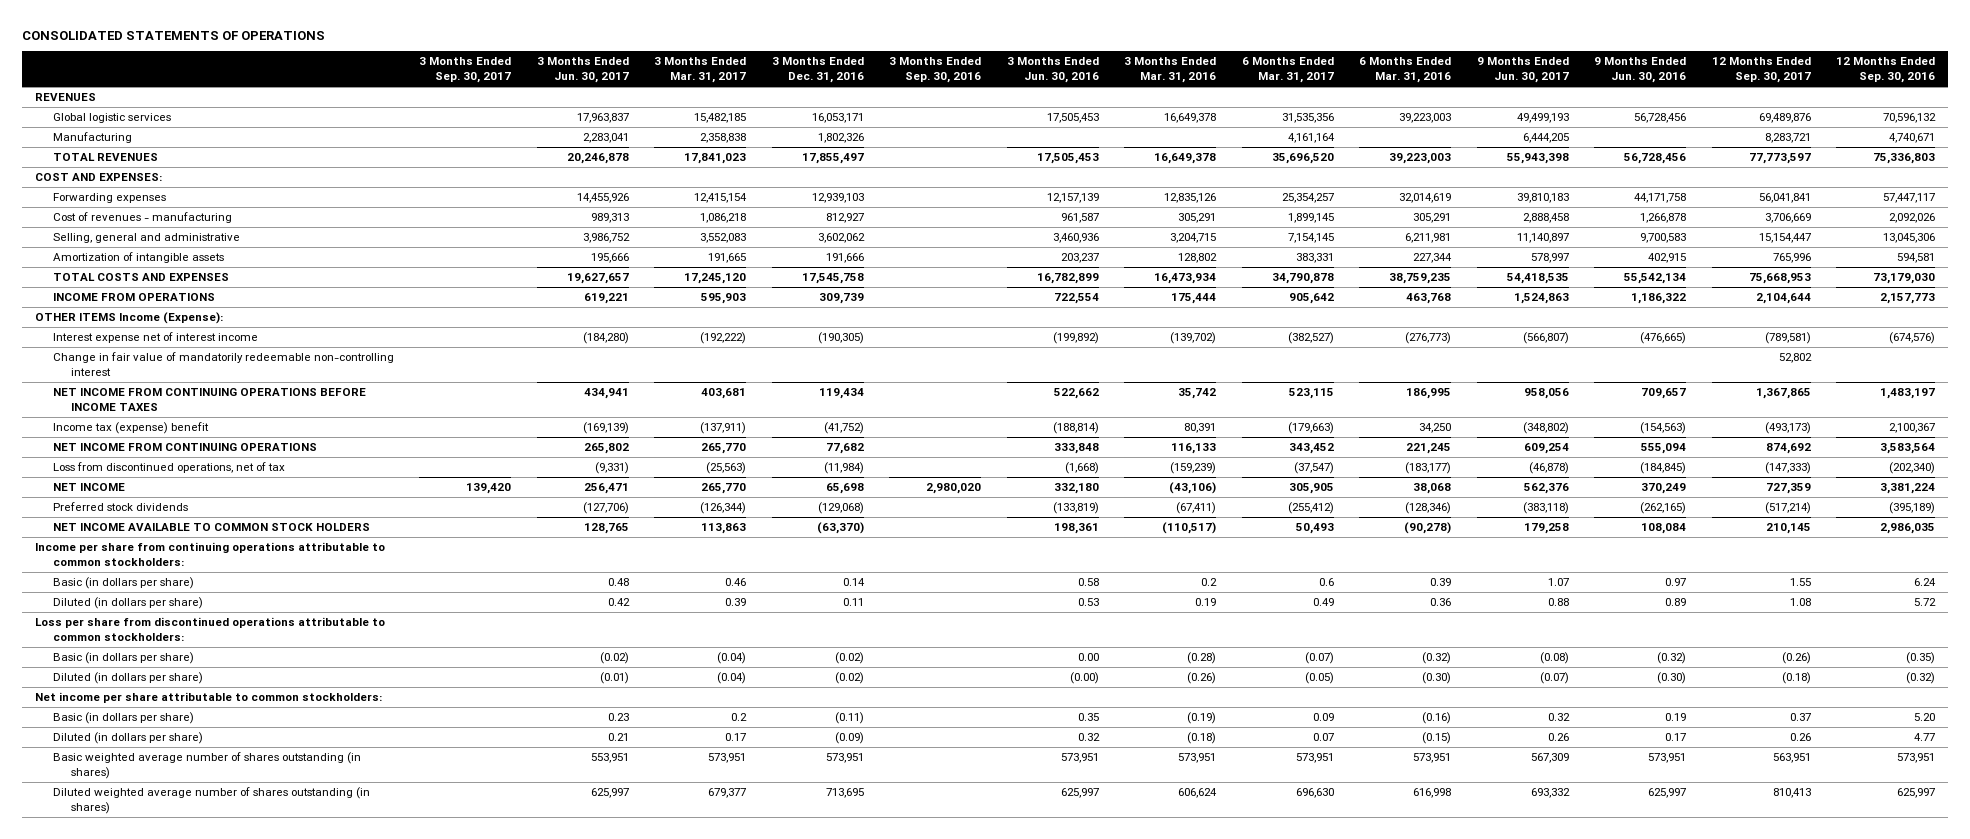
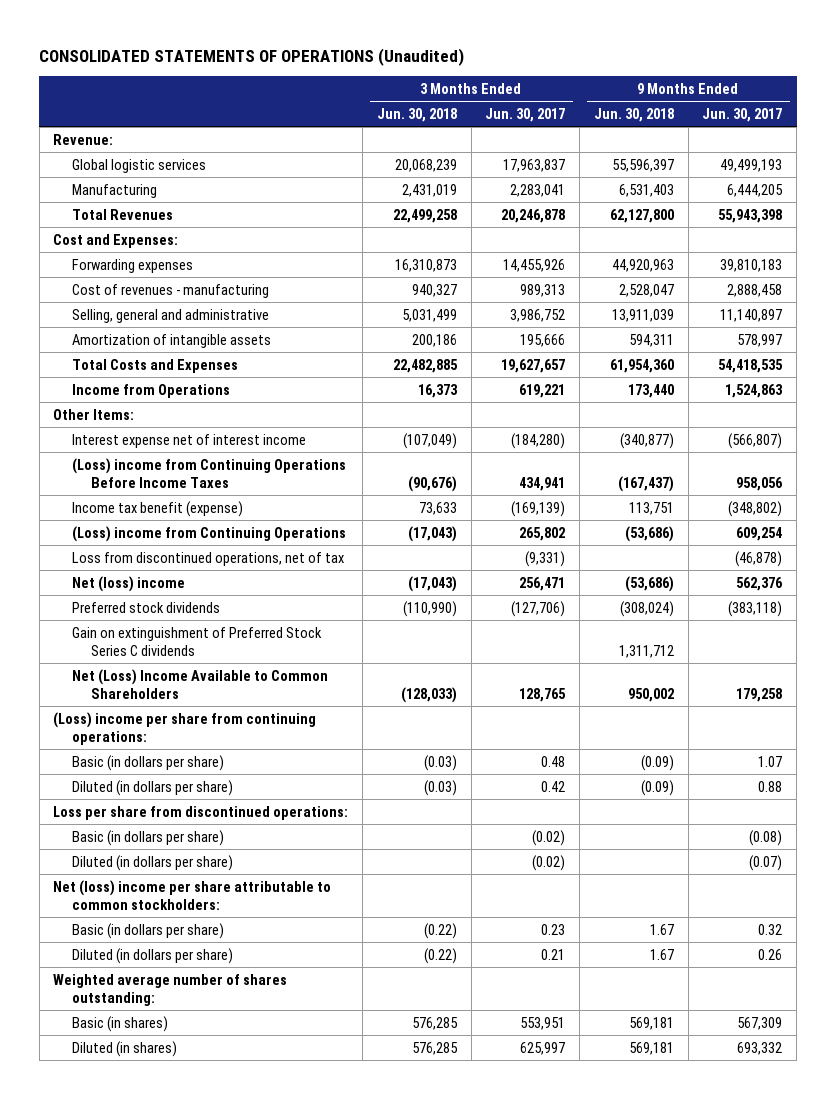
[22,30,326,40] CONSOLIDATED STATEMENTS OF OPERATIONS -> [39,47,465,66] CONSOLIDATED STATEMENTS OF OPERATIONS (Unaudited)
[419,57,512,83] 3 Months Ended Sep. 30, 2017 -> none
[654,57,747,83] 3 Months Ended Mar. 31, 2017 -> none
[771,57,864,83] 3 Months Ended Dec. 31, 2016 -> none
[889,57,982,83] 3 Months Ended Sep. 30, 2016 -> none
[1006,57,1099,83] 3 Months Ended Jun. 30, 2016 -> none
[1124,57,1217,83] 3 Months Ended Mar. 31, 2016 -> none
[1241,57,1334,83] 6 Months Ended Mar. 31, 2017 -> none
[1359,57,1452,83] 6 Months Ended Mar. 31, 2016 -> none
[1594,57,1687,83] 9 Months Ended Jun. 30, 2016 -> none
[1711,57,1811,83] 12 Months Ended Sep. 30, 2017 -> none
[1836,57,1936,83] 12 Months Ended Sep. 30, 2016 -> none
none -> [376,107,457,122] Jun. 30, 2018
none -> [593,107,674,122] Jun. 30, 2018
[35,93,97,102] REVENUES -> [53,133,114,145] Revenue:
[52,153,158,162] TOTAL REVENUES -> [72,208,174,220] Total Revenues
[35,173,163,182] COST AND EXPENSES: -> [53,233,179,248] Cost and Expenses:
[52,273,229,282] TOTAL COSTS AND EXPENSES -> [72,358,239,373] Total Costs and Expenses
[52,293,215,302] INCOME FROM OPERATIONS -> [72,383,231,398] Income from Operations
[35,312,224,325] OTHER ITEMS Income (Expense): -> [53,408,135,420] Other Items:
[52,352,394,376] Change in fair value of mandatorily redeemable non-controlling interest -> none
[52,388,366,411] NET INCOME FROM CONTINUING OPERATIONS BEFORE INCOME TAXES -> [72,457,347,489] (Loss) income from Continuing Operations Before Income Taxes
[52,422,209,435] Income tax (expense) benefit -> [72,500,244,517] Income tax benefit (expense)
[52,443,317,452] NET INCOME FROM CONTINUING OPERATIONS -> [72,525,347,542] (Loss) income from Continuing Operations
[52,483,125,492] NET INCOME -> [72,575,186,592] Net (loss) income
none -> [72,626,323,657] Gain on extinguishment of Preferred Stock Series C dividends
[52,523,370,532] NET INCOME AVAILABLE TO COMMON STOCK HOLDERS -> [72,668,329,700] Net (Loss) Income Available to Common Shareholders
[35,542,386,566] Income per share from continuing operations attributable to common stockholders: -> [53,711,317,746] (Loss) income per share from continuing operations:
[35,617,386,641] Loss per share from discontinued operations attributable to common stockholders: -> [53,805,349,820] Loss per share from discontinued operations:
[599,672,629,685] (0.01) -> [532,854,566,871] (0.02)
[35,692,383,704] Net income per share attributable to common stockholders: -> [53,879,332,911] Net (loss) income per share attributable to common stockholders:
none -> [53,973,288,1007] Weighted average number of shares outstanding:
[52,752,361,779] Basic weighted average number of shares outstanding (in shares) -> [72,1015,169,1032] Basic (in shares)
[52,787,370,814] Diluted weighted average number of shares outstanding (in shares) -> [72,1040,178,1057] Diluted (in shares)

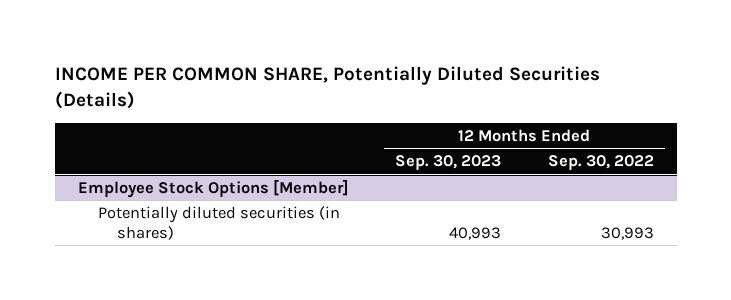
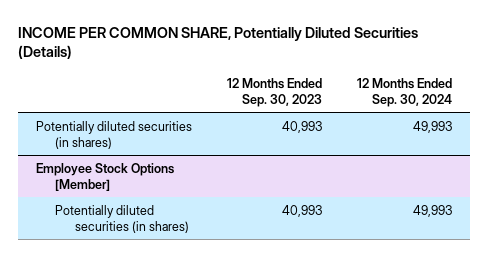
[547,155,654,171] Sep. 30, 2022 -> none
none -> [356,77,452,108] 12 Months Ended Sep. 30, 2024
none -> [35,120,192,149] Potentially diluted securities (in shares)

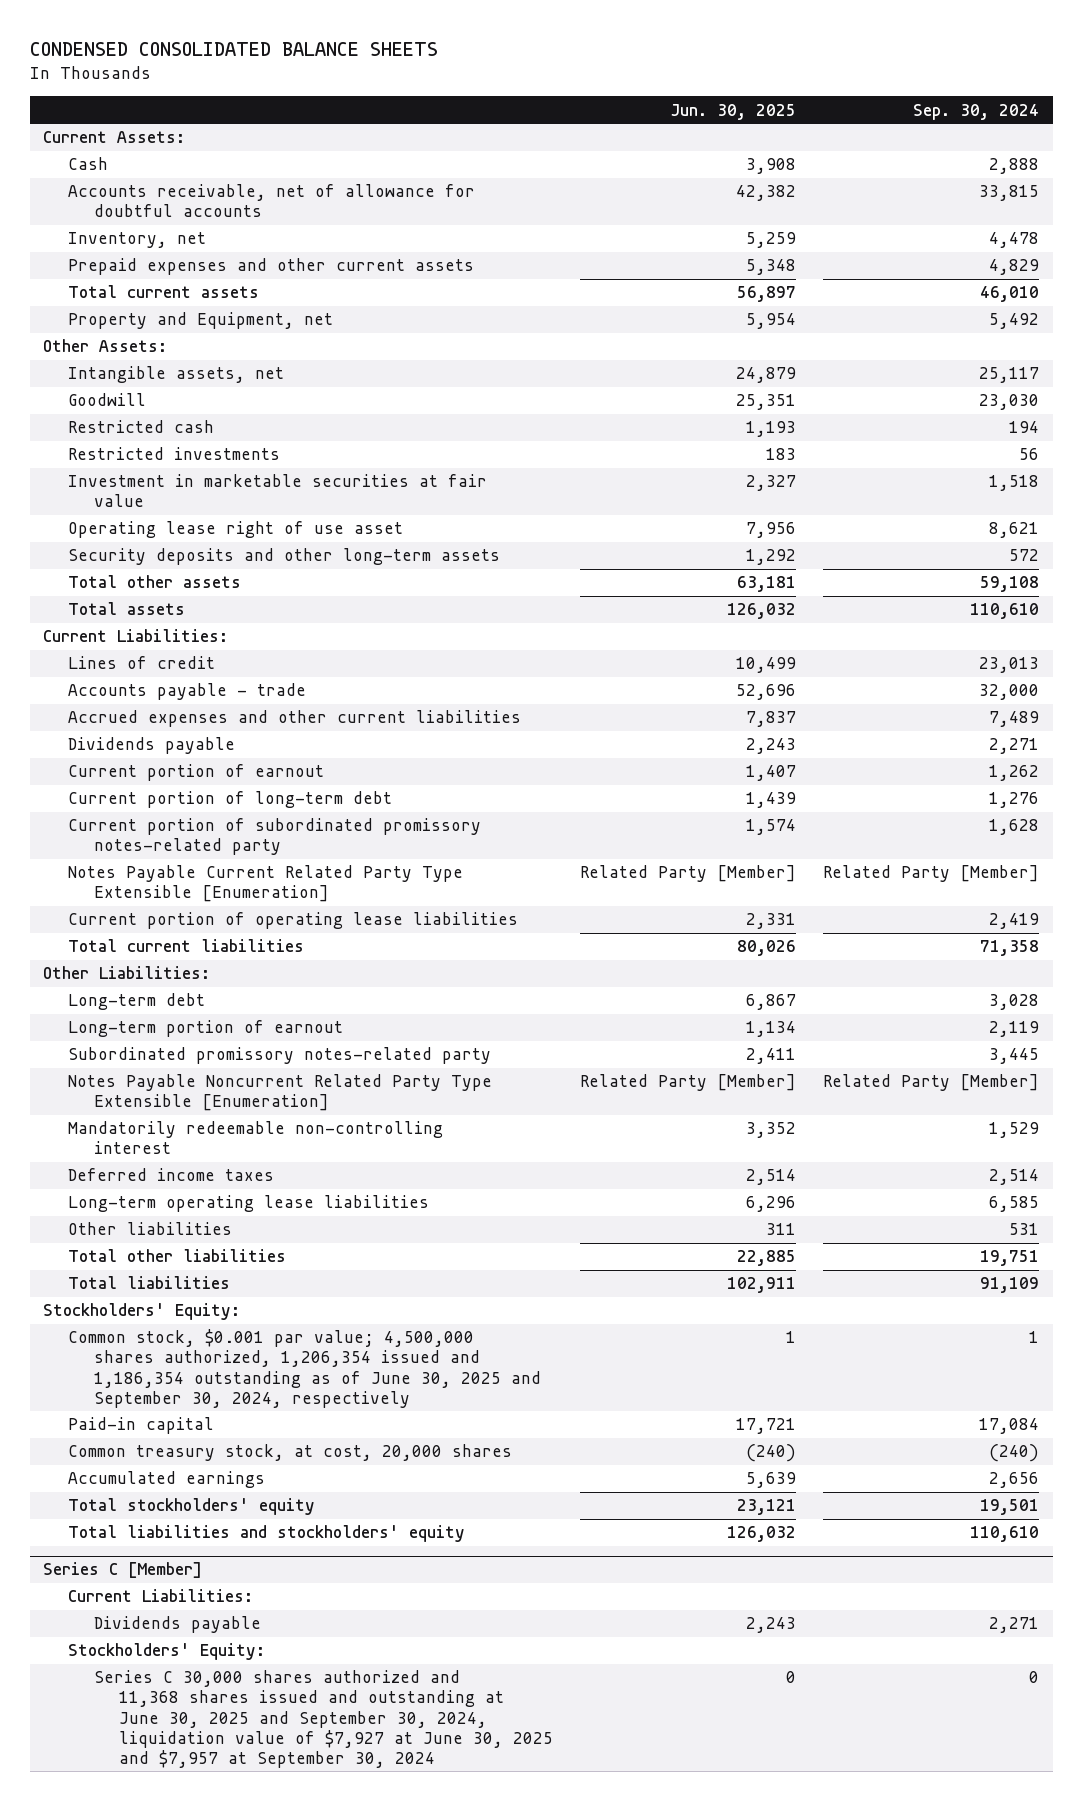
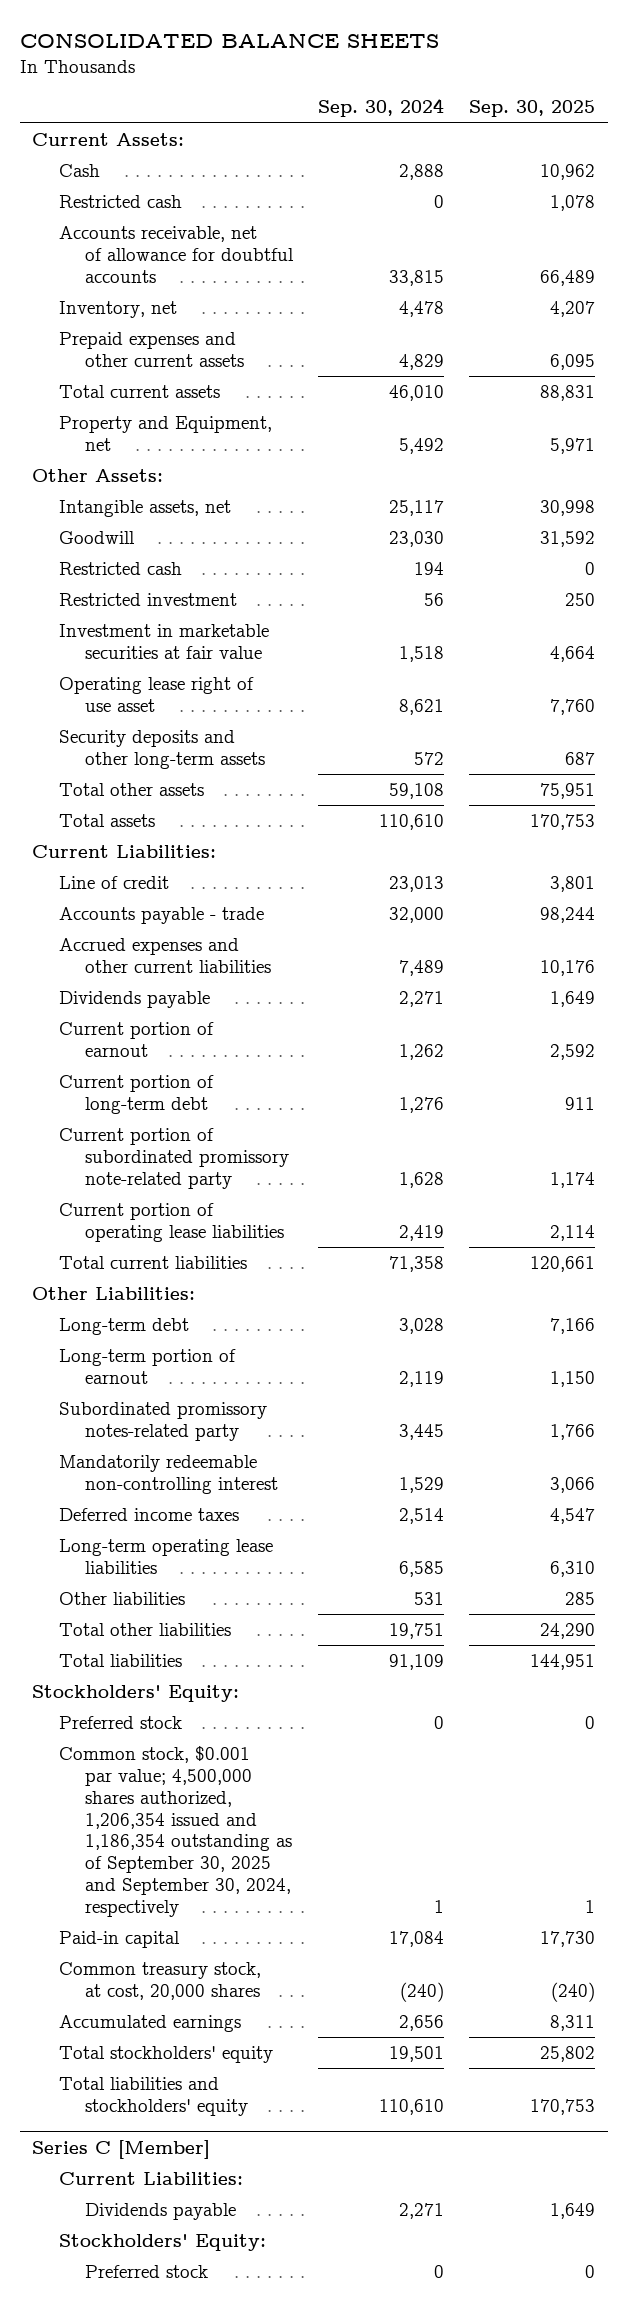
[29,42,438,57] CONDENSED CONSOLIDATED BALANCE SHEETS -> [19,33,439,49] CONSOLIDATED BALANCE SHEETS
[670,103,797,120] Jun. 30, 2025 -> none
none -> [469,100,596,118] Sep. 30, 2025
none -> [58,194,182,208] Restricted cash
[68,447,281,461] Restricted investments -> [58,592,237,606] Restricted investment
[68,656,216,670] Lines of credit -> [58,875,169,889] Line of credit
[68,865,464,903] Notes Payable Current Related Party Type Extensible [Enumeration] -> none
[68,818,482,856] Current portion of subordinated promissory notes-related party -> [58,1127,289,1189] Current portion of subordinated promissory note-related party
[68,1074,493,1112] Notes Payable Noncurrent Related Party Type Extensible [Enumeration] -> none
none -> [58,1715,182,1729] Preferred stock
[68,1329,541,1408] Common stock, $0.001 par value; 4,500,000 shares authorized, 1,206,354 issued and 1,186,354 outstanding as of June 30, 2025 and September 30, 2024, respectively -> [58,1745,292,1918] Common stock, $0.001 par value; 4,500,000 shares authorized, 1,206,354 issued and 1,186,354 outstanding as of September 30, 2025 and September 30, 2024, respectively
[93,1670,553,1768] Series C 30,000 shares authorized and 11,368 shares issued and outstanding at June 30, 2025 and September 30, 2024, liquidation value of $7,927 at June 30, 2025 and $7,957 at September 30, 2024 -> [84,2264,208,2278] Preferred stock

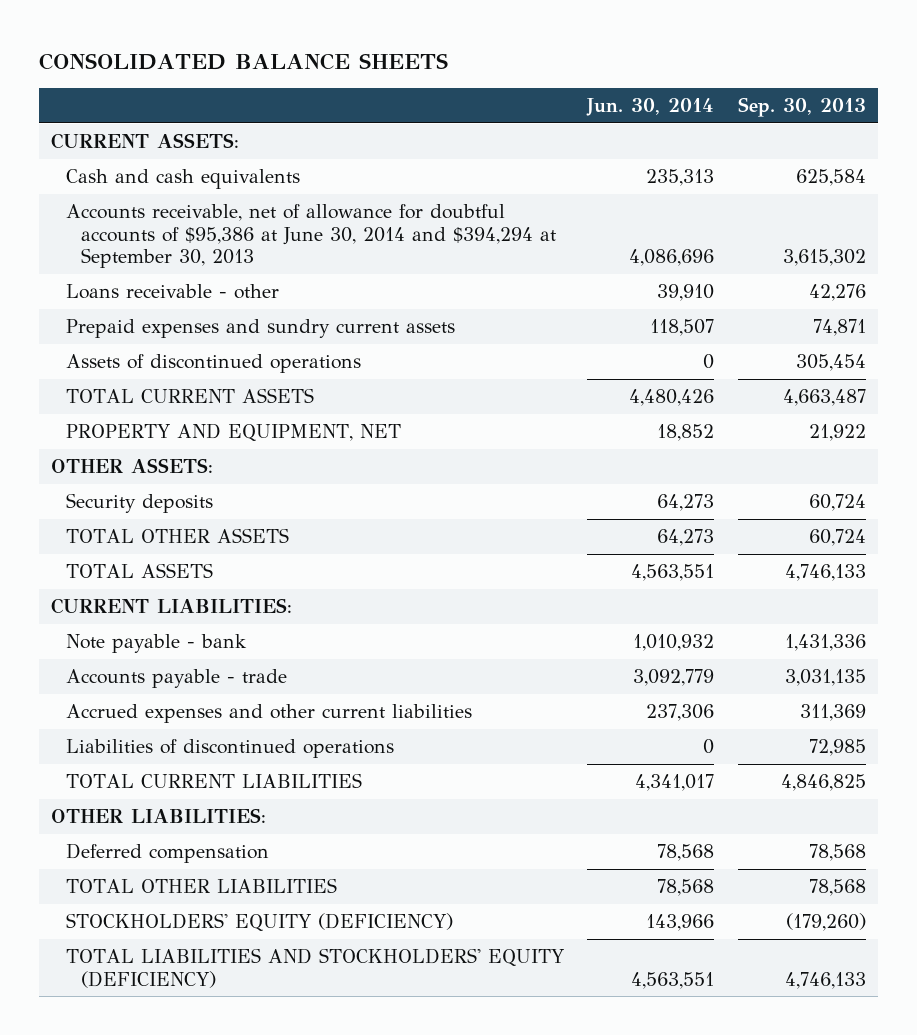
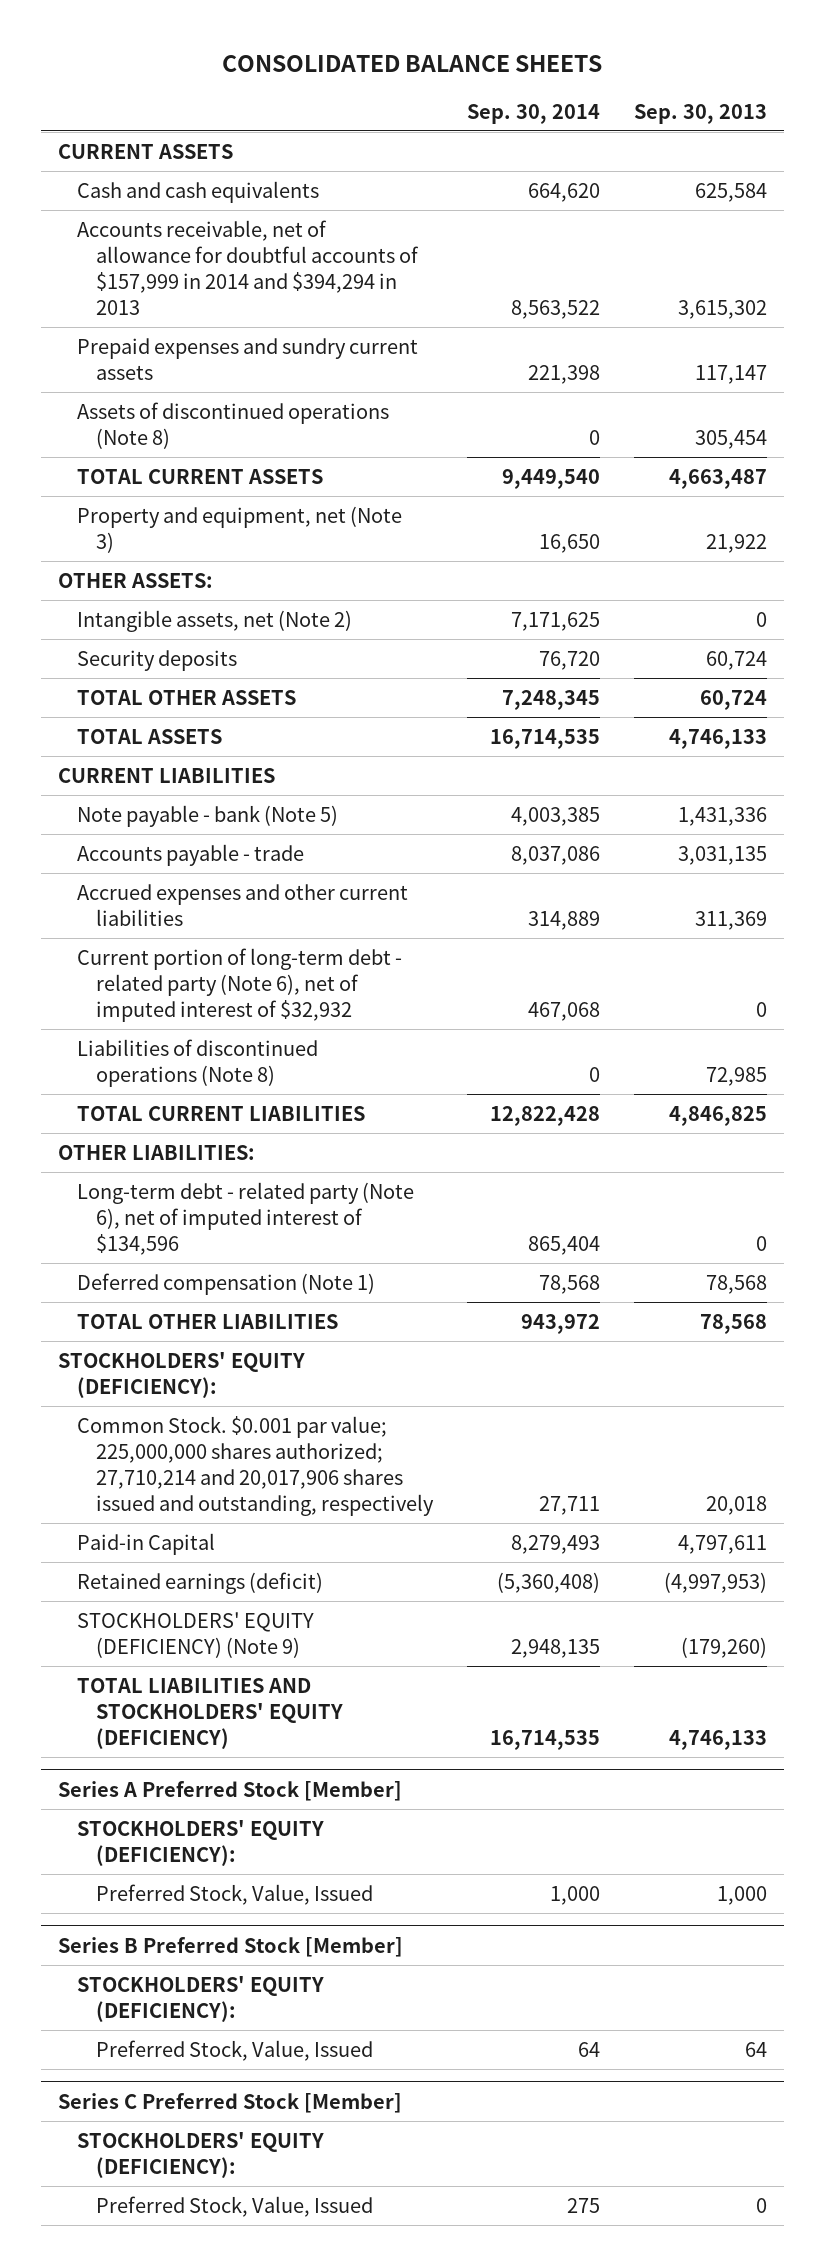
[586,97,715,116] Jun. 30, 2014 -> none
none -> [466,103,600,124] Sep. 30, 2014
[50,133,239,150] CURRENT ASSETS: -> [57,143,233,159] CURRENT ASSETS
[65,284,279,300] Loans receivable - other -> none
[65,204,556,269] Accounts receivable, net of allowance for doubtful accounts of $95,386 at June 30, 2014 and $394,294 at September 30, 2013 -> [77,219,420,315] Accounts receivable, net of allowance for doubtful accounts of $157,999 in 2014 and $394,294 in 2013
[813,319,867,337] 74,871 -> [694,364,767,384] 117,147
[65,354,361,374] Assets of discontinued operations -> [77,401,390,449] Assets of discontinued operations (Note 8)
[65,423,401,443] PROPERTY AND EQUIPMENT, NET -> [77,505,403,553] Property and equipment, net (Note 3)
none -> [77,609,353,632] Intangible assets, net (Note 2)
[50,598,292,615] CURRENT LIABILITIES: -> [57,767,275,783] CURRENT LIABILITIES
[65,634,247,654] Note payable - bank -> [77,804,339,827] Note payable - bank (Note 5)
none -> [77,947,403,1022] Current portion of long-term debt - related party (Note 6), net of imputed interest of $32,932
[65,739,394,759] Liabilities of discontinued operations -> [77,1038,319,1087] Liabilities of discontinued operations (Note 8)
none -> [77,1181,415,1255] Long-term debt - related party (Note 6), net of imputed interest of $134,596
[65,843,269,864] Deferred compensation -> [77,1272,376,1295] Deferred compensation (Note 1)
none -> [57,1351,305,1398] STOCKHOLDERS' EQUITY (DEFICIENCY):
none -> [77,1415,435,1516] Common Stock. $0.001 par value; 225,000,000 shares authorized; 27,710,214 and 20,017,906 shares issued and outstanding, respectively
none -> [77,1532,216,1555] Paid-in Capital
none -> [77,1571,324,1594] Retained earnings (deficit)
[65,913,453,933] STOCKHOLDERS' EQUITY (DEFICIENCY) -> [77,1611,315,1658] STOCKHOLDERS' EQUITY (DEFICIENCY) (Note 9)
none -> [57,1780,402,1801] Series A Preferred Stock [Member]
none -> [77,1819,325,1866] STOCKHOLDERS' EQUITY (DEFICIENCY):
none -> [96,1883,374,1905] Preferred Stock, Value, Issued
none -> [57,1936,403,1957] Series B Preferred Stock [Member]
none -> [77,1975,325,2022] STOCKHOLDERS' EQUITY (DEFICIENCY):
none -> [96,2039,374,2061] Preferred Stock, Value, Issued
none -> [57,2092,402,2113] Series C Preferred Stock [Member]
none -> [77,2131,325,2178] STOCKHOLDERS' EQUITY (DEFICIENCY):
none -> [96,2195,374,2217] Preferred Stock, Value, Issued

